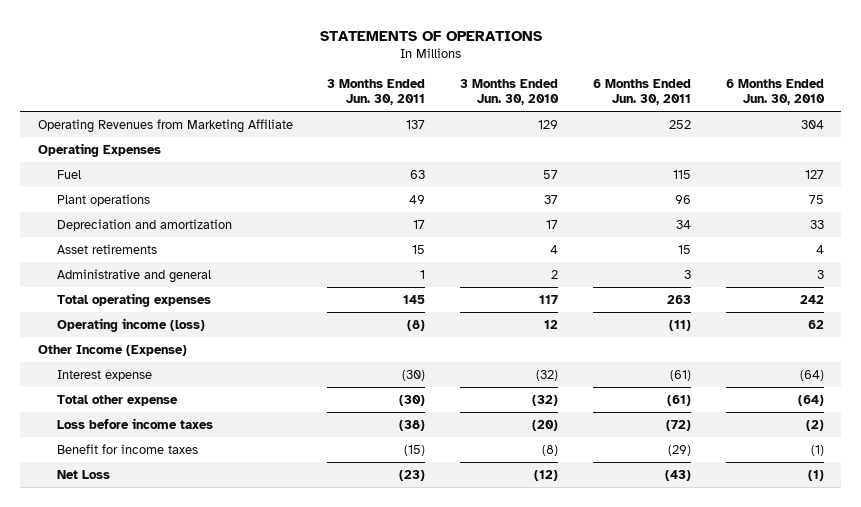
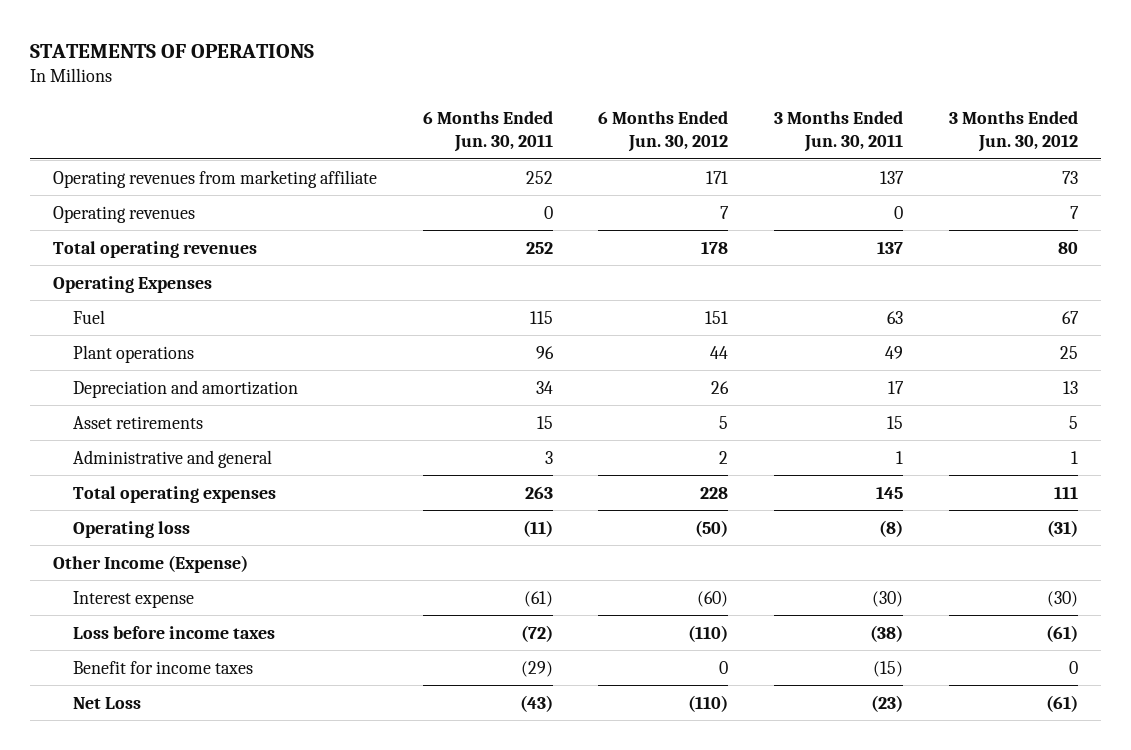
[460,79,560,106] 3 Months Ended Jun. 30, 2010 -> none
[725,79,825,106] 6 Months Ended Jun. 30, 2010 -> none
none -> [598,111,729,153] 6 Months Ended Jun. 30, 2012
none -> [948,111,1078,153] 3 Months Ended Jun. 30, 2012
[37,118,293,133] Operating Revenues from Marketing Affiliate -> [52,169,377,188] Operating revenues from marketing affiliate
none -> [52,205,195,223] Operating revenues
none -> [52,240,257,258] Total operating revenues
[57,317,206,332] Operating income (loss) -> [72,520,190,538] Operating loss
[57,394,179,406] Total other expense -> none

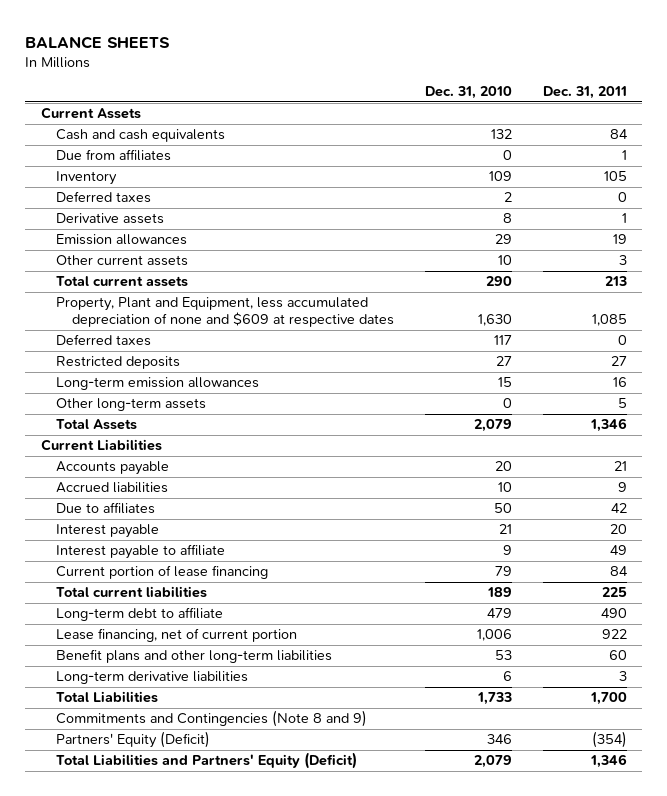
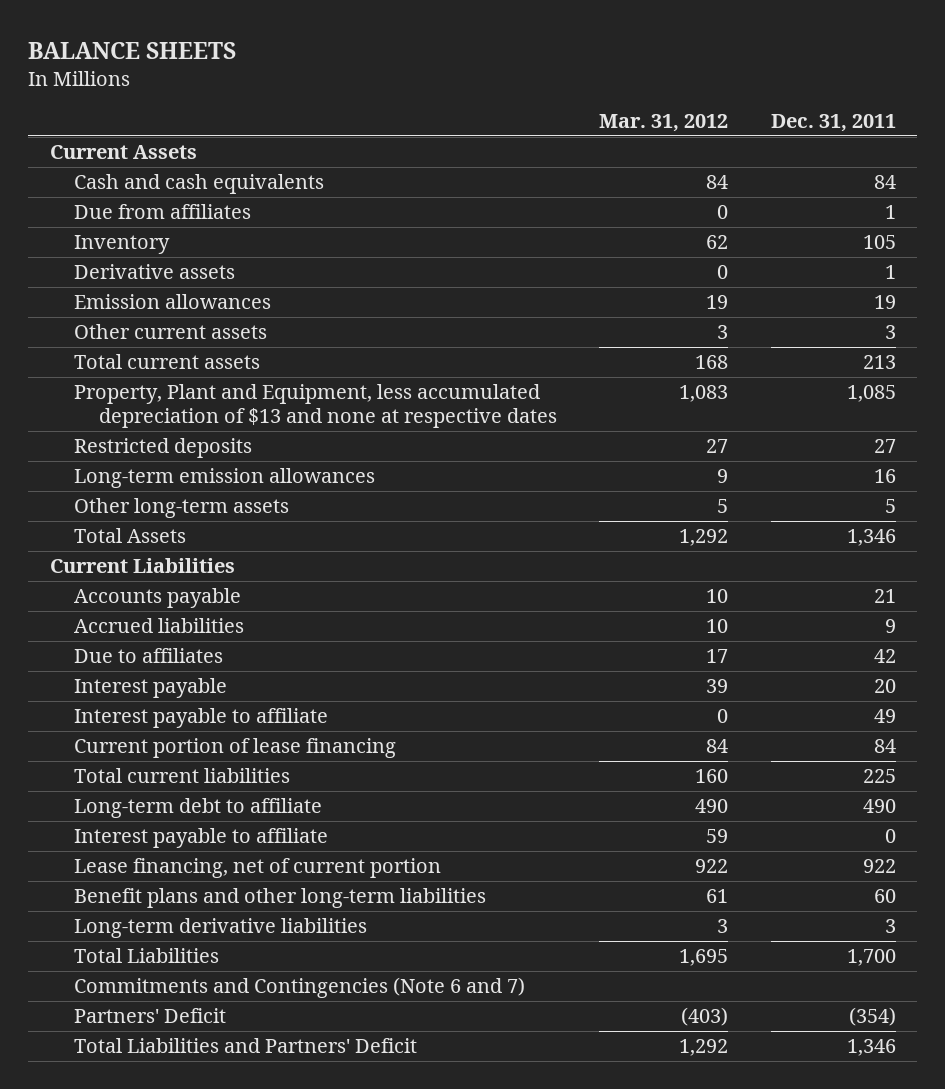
[424,86,512,100] Dec. 31, 2010 -> none
none -> [599,113,729,132] Mar. 31, 2012
[56,191,152,204] Deferred taxes -> none
[56,334,152,347] Deferred taxes -> none
[56,297,395,328] Property, Plant and Equipment, less accumulated depreciation of none and $609 at respective dates -> [74,384,558,429] Property, Plant and Equipment, less accumulated depreciation of $13 and none at respective dates
none -> [74,828,329,849] Interest payable to affiliate
[56,710,368,728] Commitments and Contingencies (Note 8 and 9) -> [74,977,526,999] Commitments and Contingencies (Note 6 and 7)
[56,731,211,749] Partners' Equity (Deficit) -> [74,1008,227,1024] Partners' Deficit
[56,752,358,770] Total Liabilities and Partners' Equity (Deficit) -> [74,1038,418,1054] Total Liabilities and Partners' Deficit

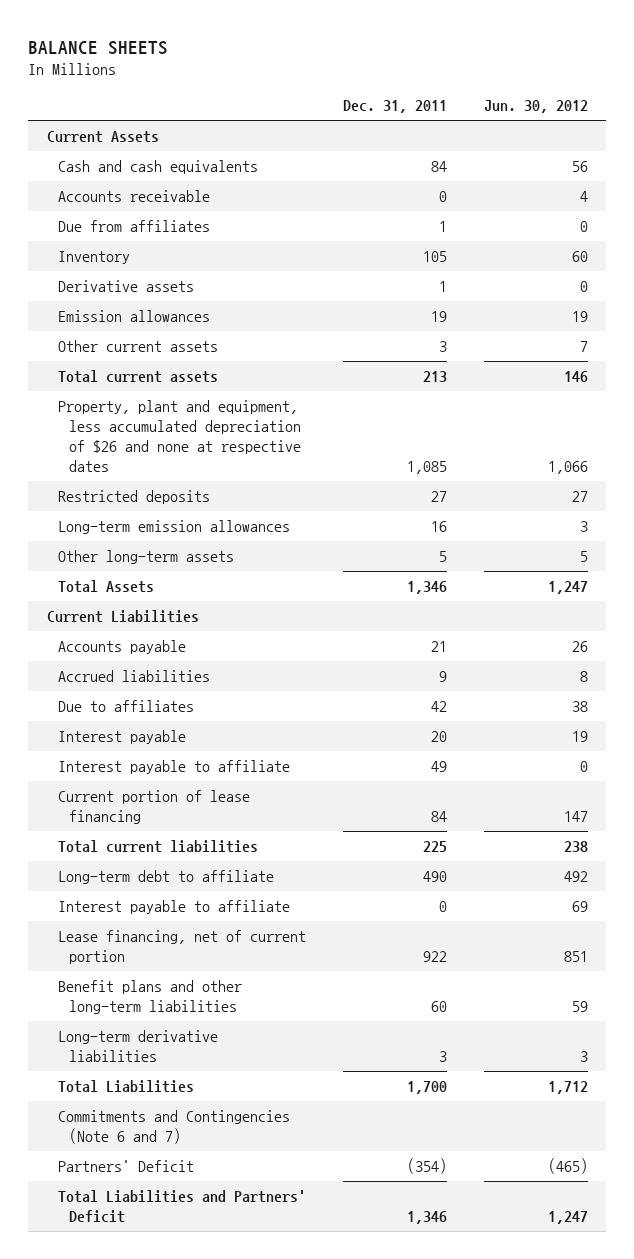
[599,113,729,132] Mar. 31, 2012 -> none
none -> [483,100,588,114] Jun. 30, 2012
none -> [57,190,210,203] Accounts receivable
[74,384,558,429] Property, Plant and Equipment, less accumulated depreciation of $13 and none at respective dates -> [57,400,302,472] Property, plant and equipment, less accumulated depreciation of $26 and none at respective dates

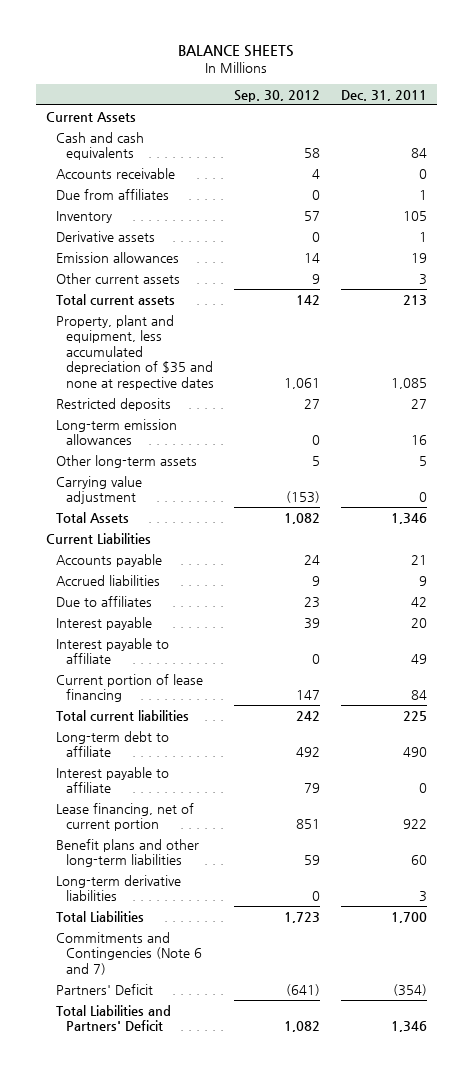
[483,100,588,114] Jun. 30, 2012 -> none
none -> [234,89,321,102] Sep. 30, 2012
[57,400,302,472] Property, plant and equipment, less accumulated depreciation of $26 and none at respective dates -> [56,314,215,391] Property, plant and equipment, less accumulated depreciation of $35 and none at respective dates
none -> [56,475,143,505] Carrying value adjustment

